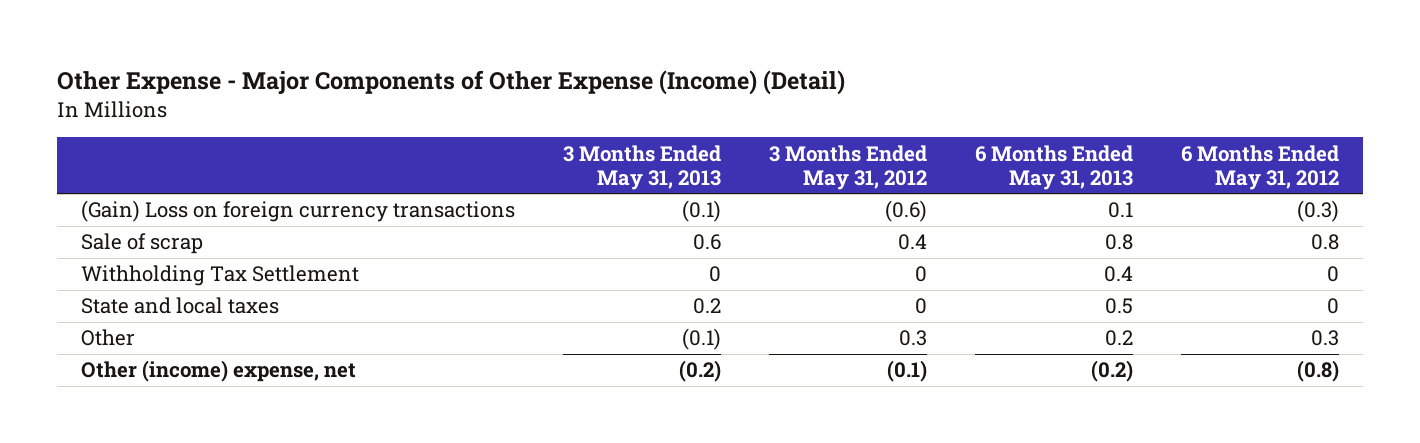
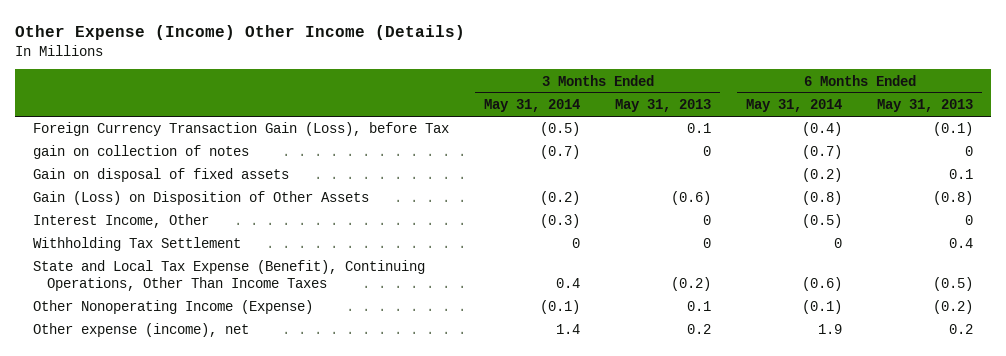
[57,70,846,96] Other Expense - Major Components of Other Expense (Income) (Detail) -> [15,24,466,40] Other Expense (Income) Other Income (Details)
[769,144,928,190] 3 Months Ended May 31, 2012 -> none
[1180,144,1339,190] 6 Months Ended May 31, 2012 -> none
none -> [484,99,581,113] May 31, 2014
none -> [746,99,843,113] May 31, 2014
[81,233,204,255] Sale of scrap -> none
[81,200,516,223] (Gain) Loss on foreign currency transactions -> [32,122,449,137] Foreign Currency Transaction Gain (Loss), before Tax
[682,200,722,223] (0.1) -> [687,123,712,134] 0.1
[1107,202,1133,219] 0.1 -> [933,122,974,137] (0.1)
none -> [32,145,249,160] gain on collection of notes
none -> [32,168,289,183] Gain on disposal of fixed assets
none -> [32,191,369,206] Gain (Loss) on Disposition of Other Assets
none -> [32,214,209,229] Interest Income, Other
[81,329,136,347] Other -> none
[81,297,280,315] State and local taxes -> [32,260,425,292] State and Local Tax Expense (Benefit), Continuing Operations, Other Than Income Taxes
[693,298,722,315] 0.2 -> [671,277,712,292] (0.2)
[1104,298,1133,315] 0.5 -> [933,277,974,292] (0.5)
none -> [32,300,313,315] Other Nonoperating Income (Expense)
[81,360,357,383] Other (income) expense, net -> [32,323,249,338] Other expense (income), net
[679,360,722,383] (0.2) -> [687,324,712,335] 0.2
[1090,360,1133,383] (0.2) -> [949,324,974,335] 0.2

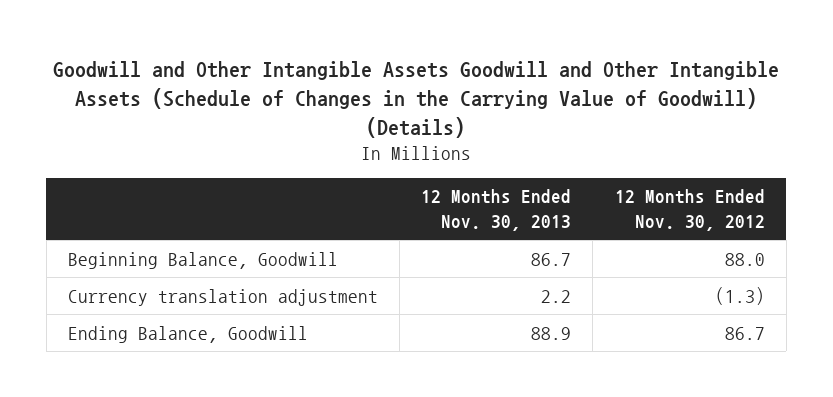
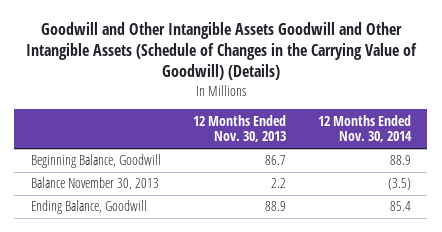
[614,189,765,231] 12 Months Ended Nov. 30, 2012 -> none
none -> [317,114,412,143] 12 Months Ended Nov. 30, 2014
[68,288,379,306] Currency translation adjustment -> [30,177,159,191] Balance November 30, 2013

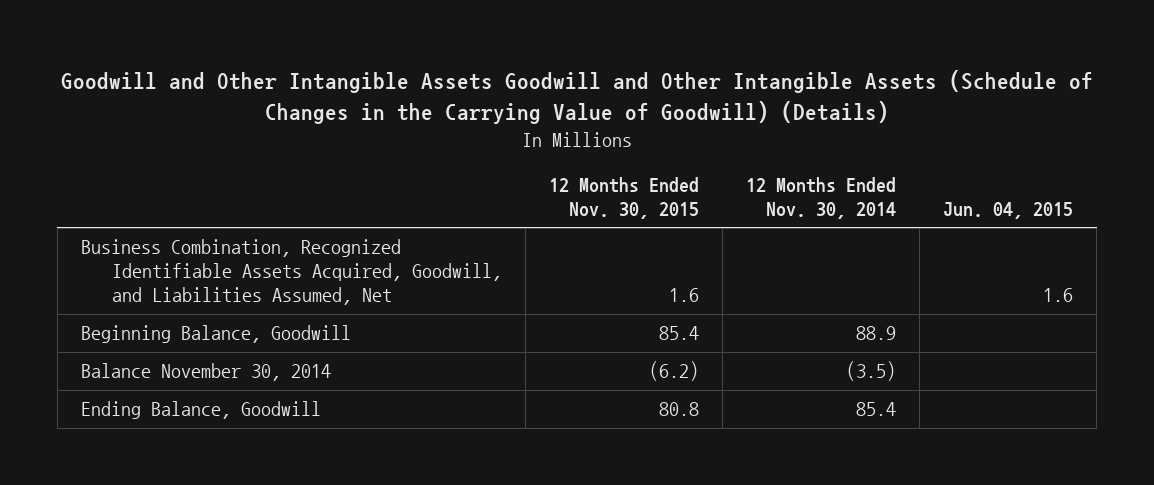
[192,114,286,143] 12 Months Ended Nov. 30, 2013 -> none
none -> [549,177,700,219] 12 Months Ended Nov. 30, 2015
none -> [943,201,1074,219] Jun. 04, 2015
none -> [80,239,503,306] Business Combination, Recognized Identifiable Assets Acquired, Goodwill, and Liabilities Assumed, Net
[30,177,159,191] Balance November 30, 2013 -> [80,363,331,382] Balance November 30, 2014

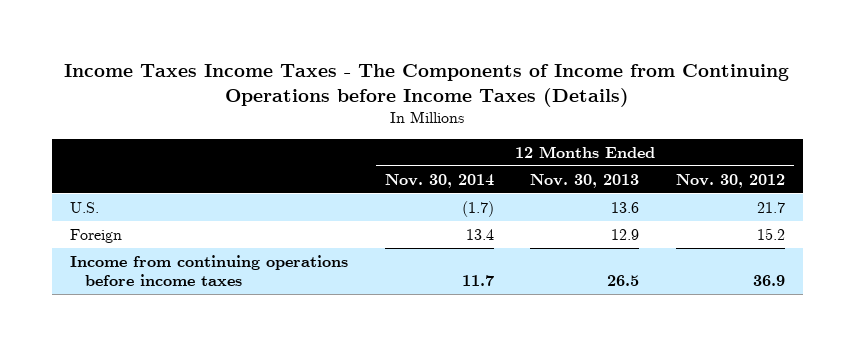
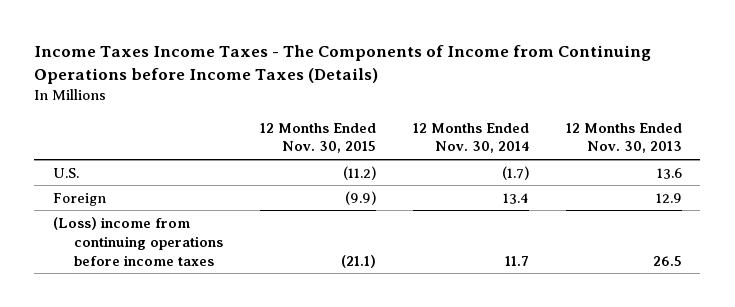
[675,173,785,188] Nov. 30, 2012 -> none
none -> [260,122,377,154] 12 Months Ended Nov. 30, 2015
[70,254,349,287] Income from continuing operations before income taxes -> [52,216,224,266] (Loss) income from continuing operations before income taxes

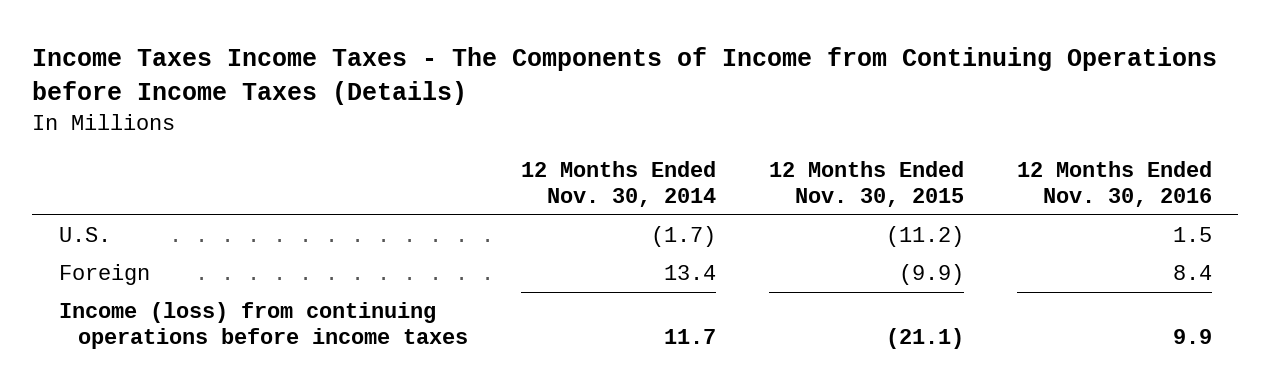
[565,122,682,154] 12 Months Ended Nov. 30, 2013 -> none
none -> [1016,161,1212,208] 12 Months Ended Nov. 30, 2016
[52,216,224,266] (Loss) income from continuing operations before income taxes -> [58,302,468,349] Income (loss) from continuing operations before income taxes

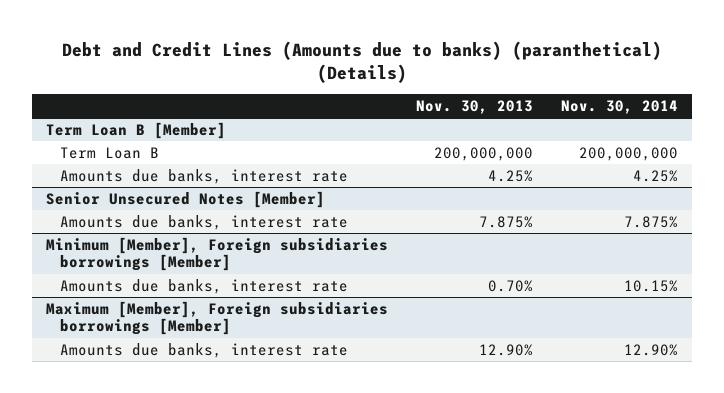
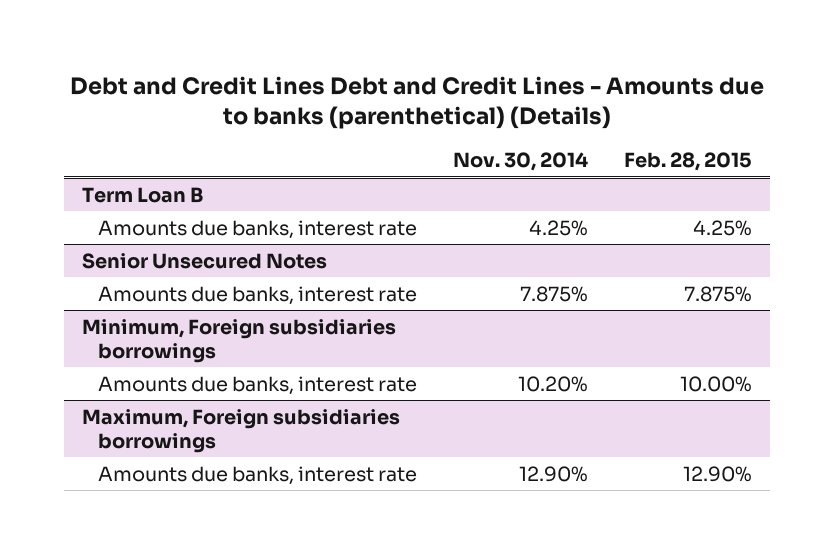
[62,40,663,84] Debt and Credit Lines (Amounts due to banks) (paranthetical) (Details) -> [69,75,764,130] Debt and Credit Lines Debt and Credit Lines - Amounts due to banks (parenthetical) (Details)
[416,99,534,114] Nov. 30, 2013 -> none
none -> [623,152,752,172] Feb. 28, 2015
[60,146,160,159] Term Loan B -> none
[46,121,227,139] Term Loan B [Member] -> [81,186,204,203] Term Loan B
[46,190,326,208] Senior Unsecured Notes [Member] -> [81,252,327,269] Senior Unsecured Notes
[46,236,389,272] Minimum [Member], Foreign subsidiaries borrowings [Member] -> [81,318,396,363] Minimum, Foreign subsidiaries borrowings
[623,279,678,292] 10.15% -> [517,375,588,392] 10.20%
[46,300,389,336] Maximum [Member], Foreign subsidiaries borrowings [Member] -> [81,408,400,453] Maximum, Foreign subsidiaries borrowings

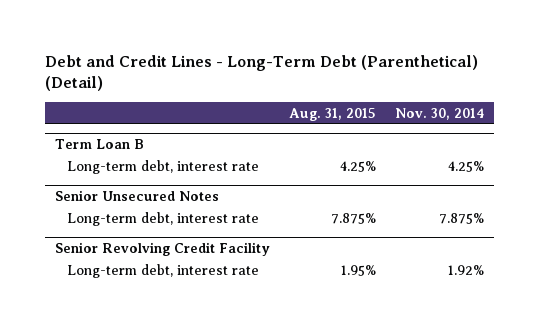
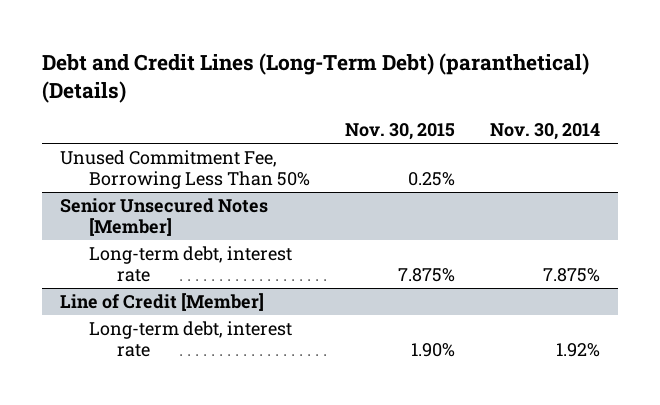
[45,54,479,92] Debt and Credit Lines - Long-Term Debt (Parenthetical) (Detail) -> [42,53,590,104] Debt and Credit Lines (Long-Term Debt) (paranthetical) (Details)
[288,107,376,121] Aug. 31, 2015 -> none
none -> [344,123,455,141] Nov. 30, 2015
[54,138,144,149] Term Loan B -> none
[66,159,259,174] Long-term debt, interest rate -> none
none -> [59,149,310,189] Unused Commitment Fee, Borrowing Less Than 50%
[54,189,219,201] Senior Unsecured Notes -> [59,197,268,236] Senior Unsecured Notes [Member]
[54,241,270,256] Senior Revolving Credit Facility -> [59,292,264,311] Line of Credit [Member]

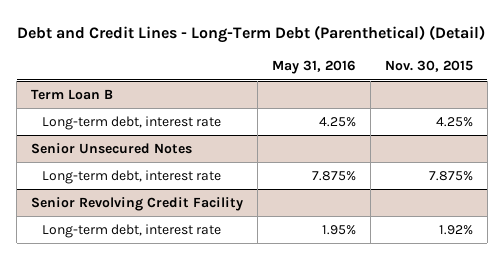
[42,53,590,104] Debt and Credit Lines (Long-Term Debt) (paranthetical) (Details) -> [16,25,485,44] Debt and Credit Lines - Long-Term Debt (Parenthetical) (Detail)
[490,123,601,141] Nov. 30, 2014 -> none
none -> [272,60,357,75] May 31, 2016
[59,149,310,189] Unused Commitment Fee, Borrowing Less Than 50% -> none
none -> [31,89,114,101] Term Loan B
none -> [41,116,221,131] Long-term debt, interest rate
[59,197,268,236] Senior Unsecured Notes [Member] -> [31,143,193,155] Senior Unsecured Notes
[59,292,264,311] Line of Credit [Member] -> [31,197,244,212] Senior Revolving Credit Facility
[410,342,455,357] 1.90% -> [439,225,474,236] 1.92%

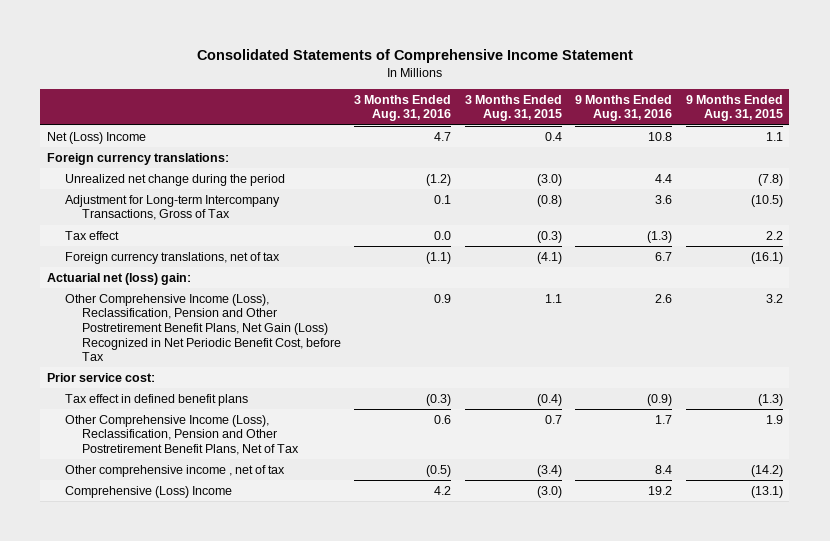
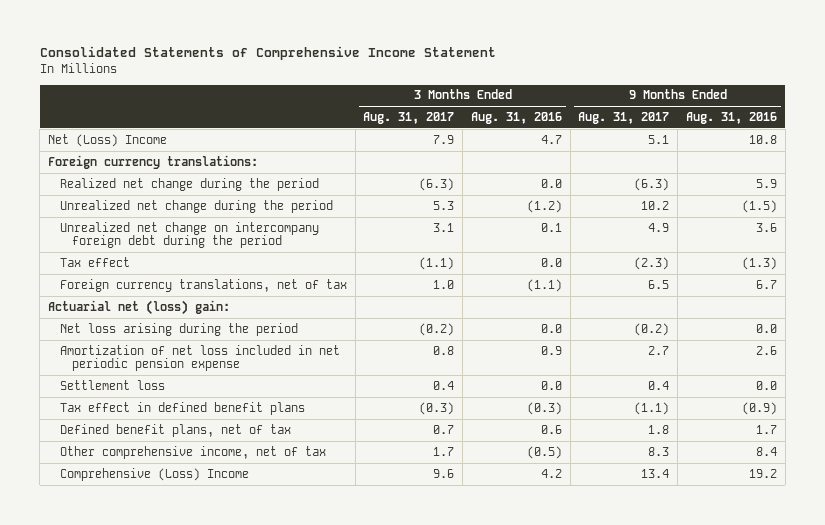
[464,94,562,122] 3 Months Ended Aug. 31, 2015 -> none
[685,94,783,122] 9 Months Ended Aug. 31, 2015 -> none
none -> [363,112,455,125] Aug. 31, 2017
none -> [578,112,670,125] Aug. 31, 2017
none -> [59,177,319,191] Realized net change during the period
[655,173,673,183] 4.4 -> [741,199,777,213] (1.5)
[64,194,280,221] Adjustment for Long-term Intercompany Transactions, Gross of Tax -> [59,221,319,249] Unrealized net change on intercompany foreign debt during the period
[47,372,156,382] Prior service cost: -> none
none -> [59,322,298,336] Net loss arising during the period
[64,293,342,362] Other Comprehensive Income (Loss), Reclassification, Pension and Other Postretirement Benefit Plans, Net Gain (Loss) Recognized in Net Periodic Benefit Cost, before Tax -> [59,344,340,372] Amortization of net loss included in net periodic pension expense
none -> [59,379,165,390] Settlement loss
[64,414,300,455] Other Comprehensive Income (Loss), Reclassification, Pension and Other Postretirement Benefit Plans, Net of Tax -> [59,423,291,437] Defined benefit plans, net of tax
[64,464,285,477] Other comprehensive income , net of tax -> [59,445,326,459] Other comprehensive income, net of tax

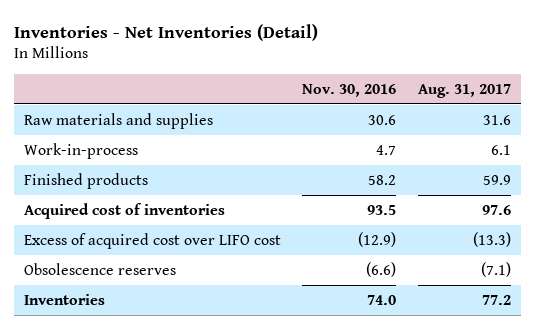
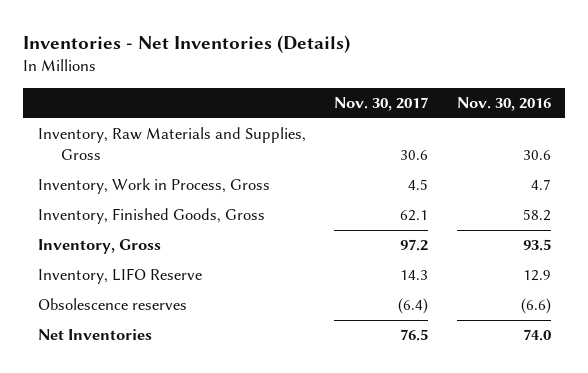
[13,23,318,41] Inventories - Net Inventories (Detail) -> [23,34,351,53] Inventories - Net Inventories (Details)
[417,83,511,98] Aug. 31, 2017 -> none
none -> [334,97,429,112] Nov. 30, 2017
[24,232,282,249] Excess of acquired cost over LIFO cost -> none
[24,112,214,129] Raw materials and supplies -> [37,127,306,161] Inventory, Raw Materials and Supplies, Gross
[24,142,139,159] Work-in-process -> [37,178,270,195] Inventory, Work in Process, Gross
[24,172,149,189] Finished products -> [37,208,265,225] Inventory, Finished Goods, Gross
[24,202,226,219] Acquired cost of inventories -> [37,239,161,255] Inventory, Gross
none -> [37,268,202,285] Inventory, LIFO Reserve
[24,293,106,305] Inventories -> [37,329,152,341] Net Inventories

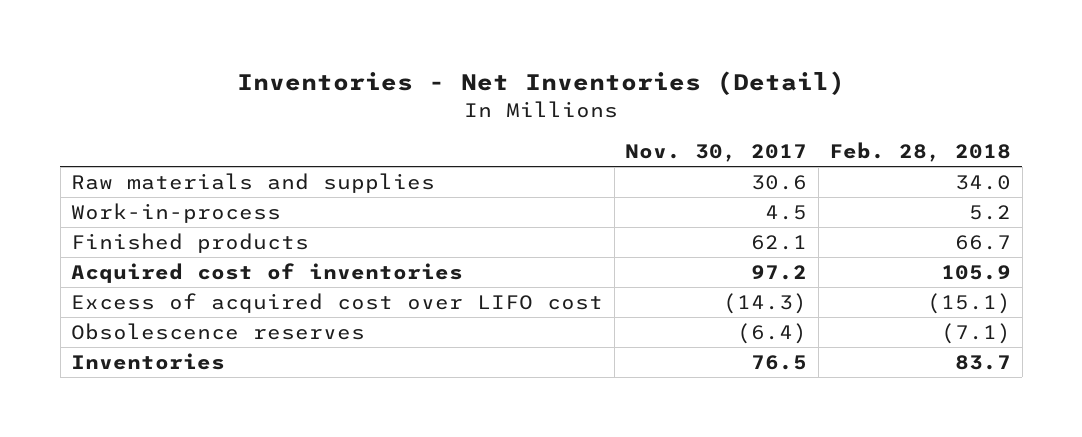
[23,34,351,53] Inventories - Net Inventories (Details) -> [237,71,846,96] Inventories - Net Inventories (Detail)
[456,97,551,112] Nov. 30, 2016 -> none
none -> [829,141,1012,162] Feb. 28, 2018
[37,268,202,285] Inventory, LIFO Reserve -> none
[37,127,306,161] Inventory, Raw Materials and Supplies, Gross -> [71,172,436,193] Raw materials and supplies
[37,178,270,195] Inventory, Work in Process, Gross -> [71,202,282,223] Work-in-process
[37,208,265,225] Inventory, Finished Goods, Gross -> [71,232,310,253] Finished products
[37,239,161,255] Inventory, Gross -> [71,262,464,283] Acquired cost of inventories
none -> [71,292,604,313] Excess of acquired cost over LIFO cost
[37,329,152,341] Net Inventories -> [71,352,226,370] Inventories

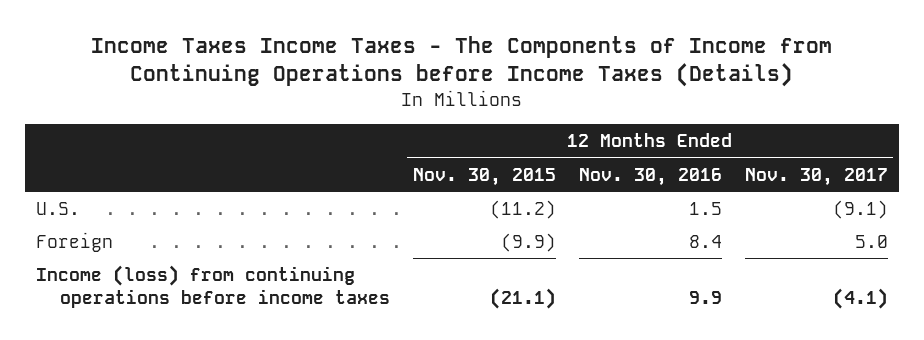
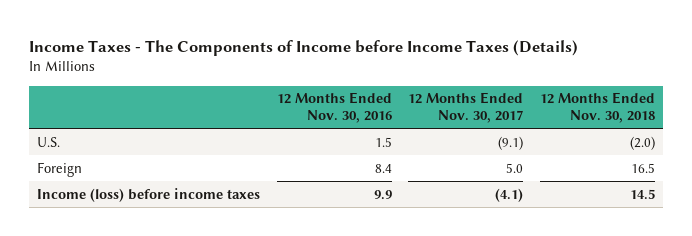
[90,36,832,88] Income Taxes Income Taxes - The Components of Income from Continuing Operations before Income Taxes (Details) -> [29,39,579,56] Income Taxes - The Components of Income before Income Taxes (Details)
[413,167,557,186] Nov. 30, 2015 -> none
none -> [539,92,655,124] 12 Months Ended Nov. 30, 2018
[36,265,391,309] Income (loss) from continuing operations before income taxes -> [37,187,261,202] Income (loss) before income taxes

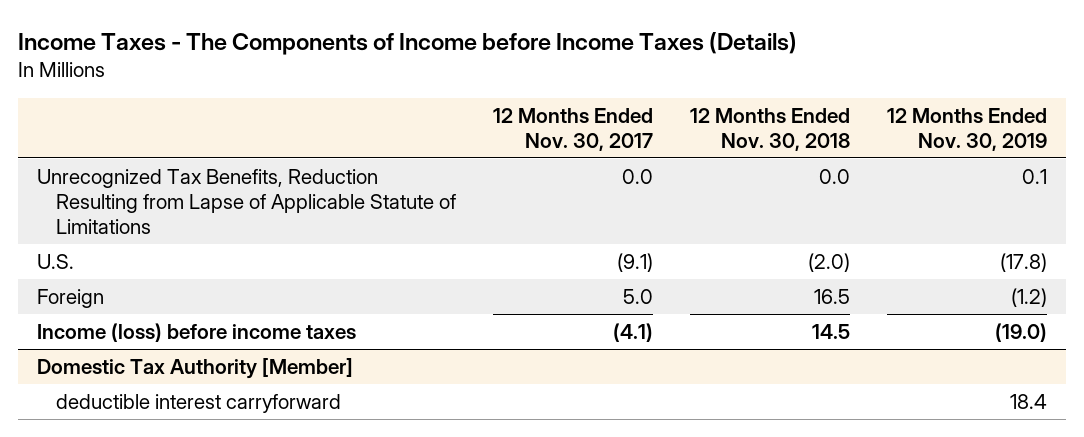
[276,92,392,124] 12 Months Ended Nov. 30, 2016 -> none
none -> [887,107,1048,151] 12 Months Ended Nov. 30, 2019
none -> [36,168,456,235] Unrecognized Tax Benefits, Reduction Resulting from Lapse of Applicable Statute of Limitations
none -> [36,357,353,379] Domestic Tax Authority [Member]
none -> [55,393,341,413] deductible interest carryforward

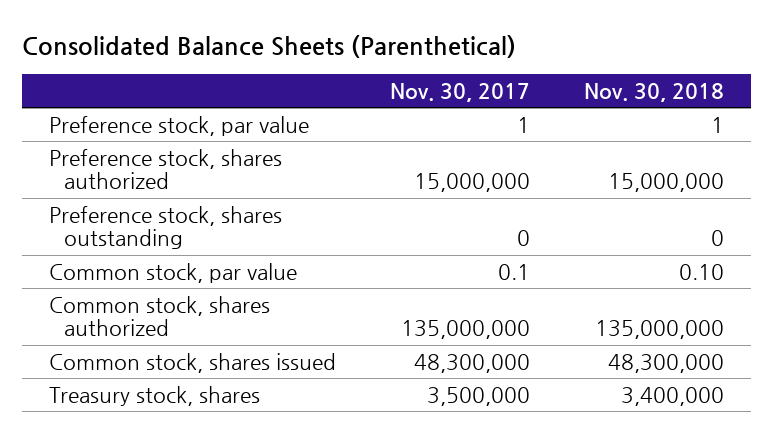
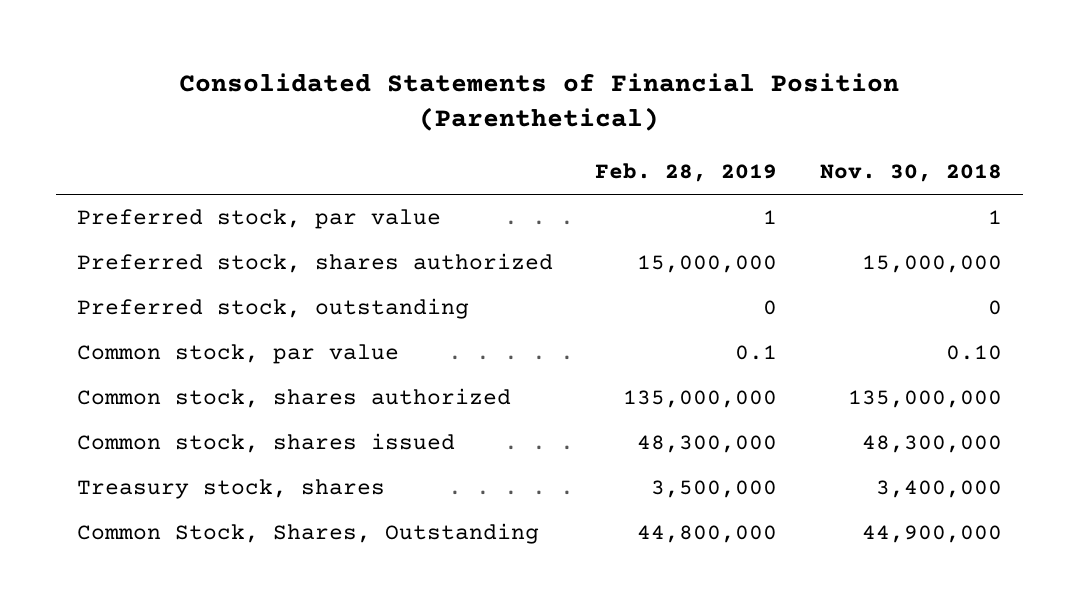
[22,34,517,58] Consolidated Balance Sheets (Parenthetical) -> [179,73,900,132] Consolidated Statements of Financial Position (Parenthetical)
[390,82,531,102] Nov. 30, 2017 -> none
none -> [595,163,778,183] Feb. 28, 2019
[49,115,310,136] Preference stock, par value -> [76,209,441,230] Preferred stock, par value
[49,148,283,190] Preference stock, shares authorized -> [76,253,553,274] Preferred stock, shares authorized
[49,205,283,250] Preference stock, shares outstanding -> [76,298,469,320] Preferred stock, outstanding
none -> [76,523,539,545] Common Stock, Shares, Outstanding

